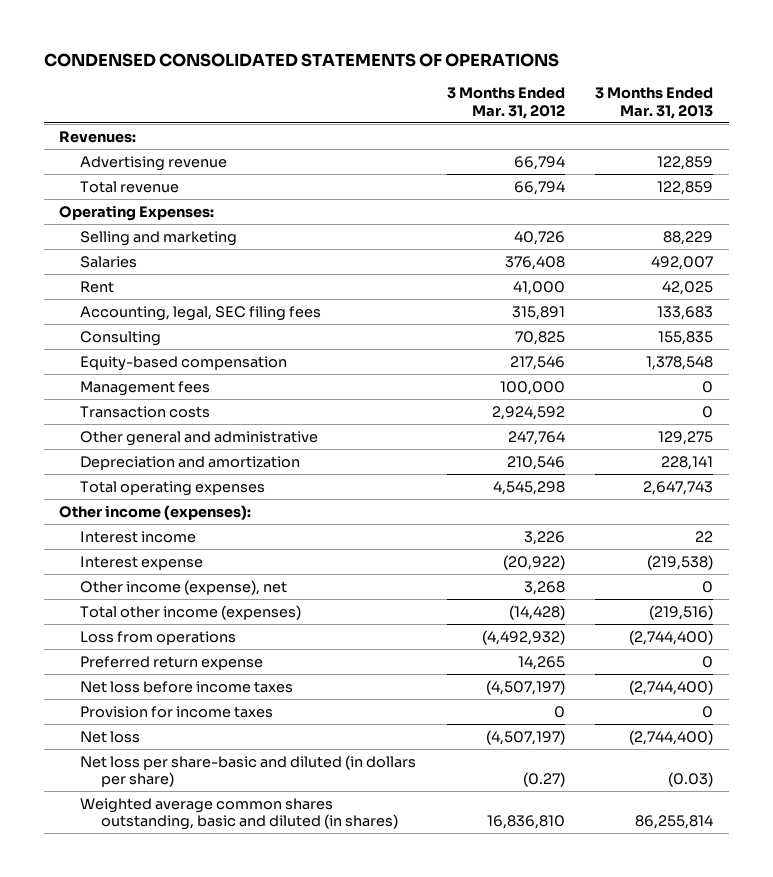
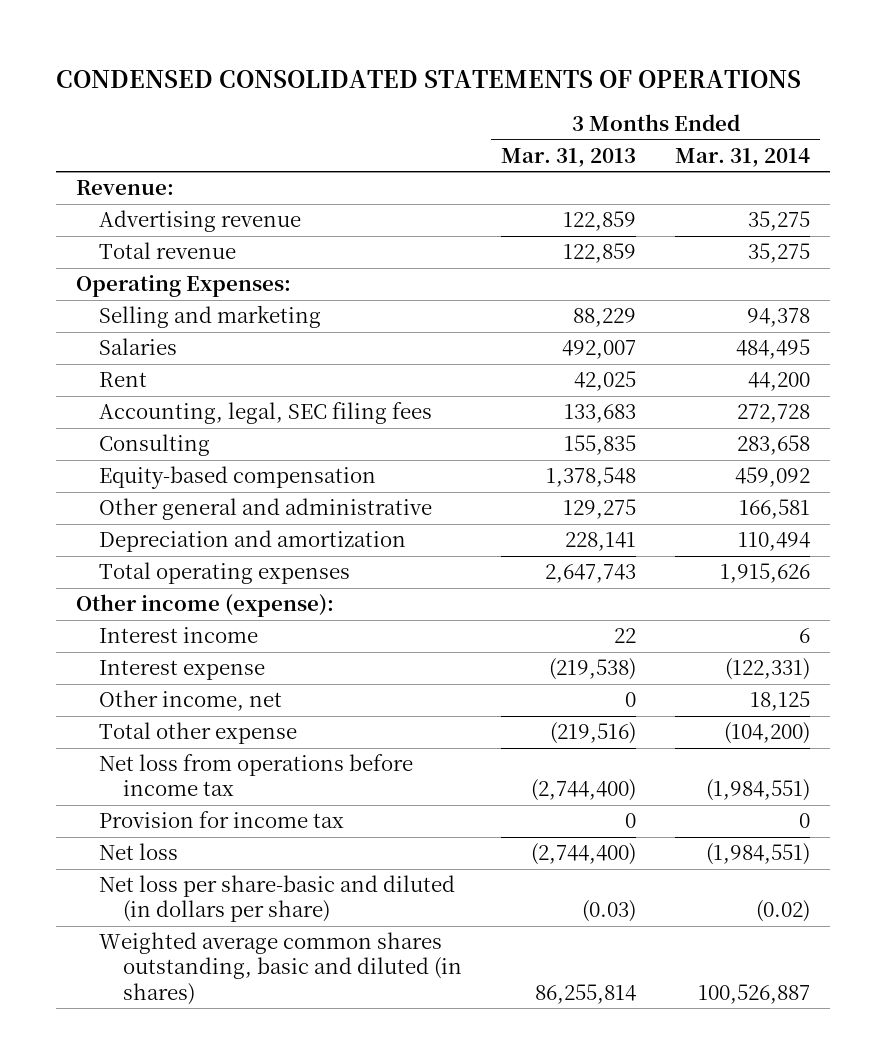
[446,87,565,119] 3 Months Ended Mar. 31, 2012 -> none
none -> [675,147,811,167] Mar. 31, 2014
[59,130,137,143] Revenues: -> [75,180,174,196] Revenue:
[80,380,211,396] Management fees -> none
[80,405,211,418] Transaction costs -> none
[59,504,252,520] Other income (expenses): -> [75,594,334,618] Other income (expense):
[80,655,264,670] Preferred return expense -> none
[80,680,294,693] Net loss before income taxes -> none
[80,579,288,595] Other income (expense), net -> [99,690,283,712] Other income, net
[80,604,302,620] Total other income (expenses) -> [99,722,298,745] Total other expense
[80,630,237,645] Loss from operations -> [99,754,414,797] Net loss from operations before income tax
[80,705,274,718] Provision for income taxes -> [99,811,345,829] Provision for income tax

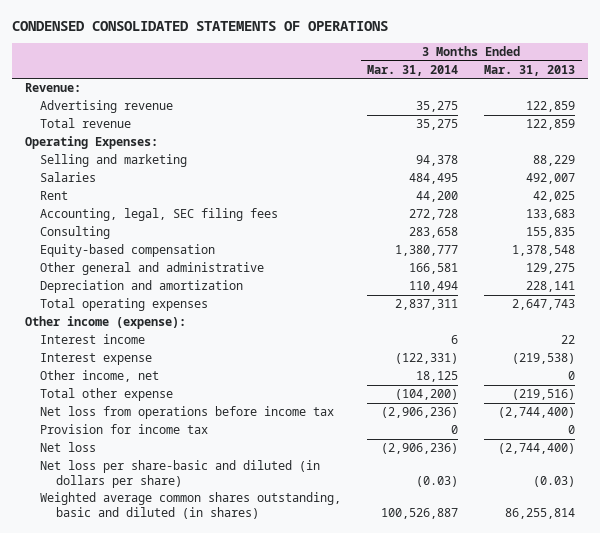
[735,467,811,488] 459,092 -> [395,245,459,257] 1,380,777
[720,563,811,584] 1,915,626 -> [395,299,459,311] 2,837,311
[706,779,811,802] (1,984,551) -> [381,407,459,419] (2,906,236)
[706,843,811,866] (1,984,551) -> [381,443,459,455] (2,906,236)
[756,900,811,923] (0.02) -> [416,475,459,487] (0.03)

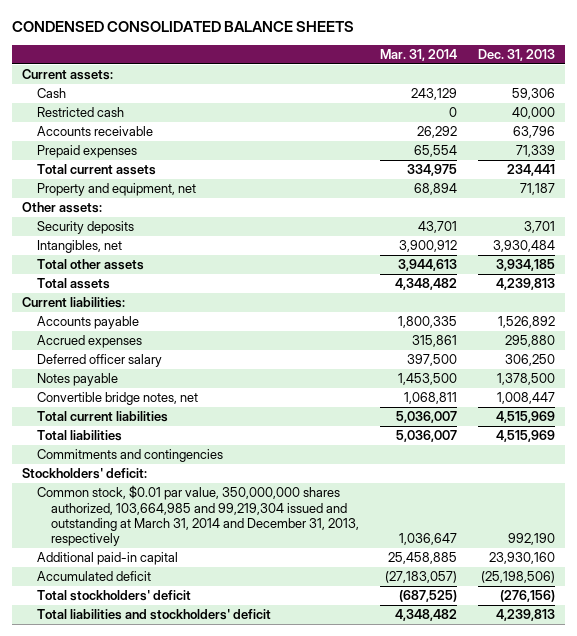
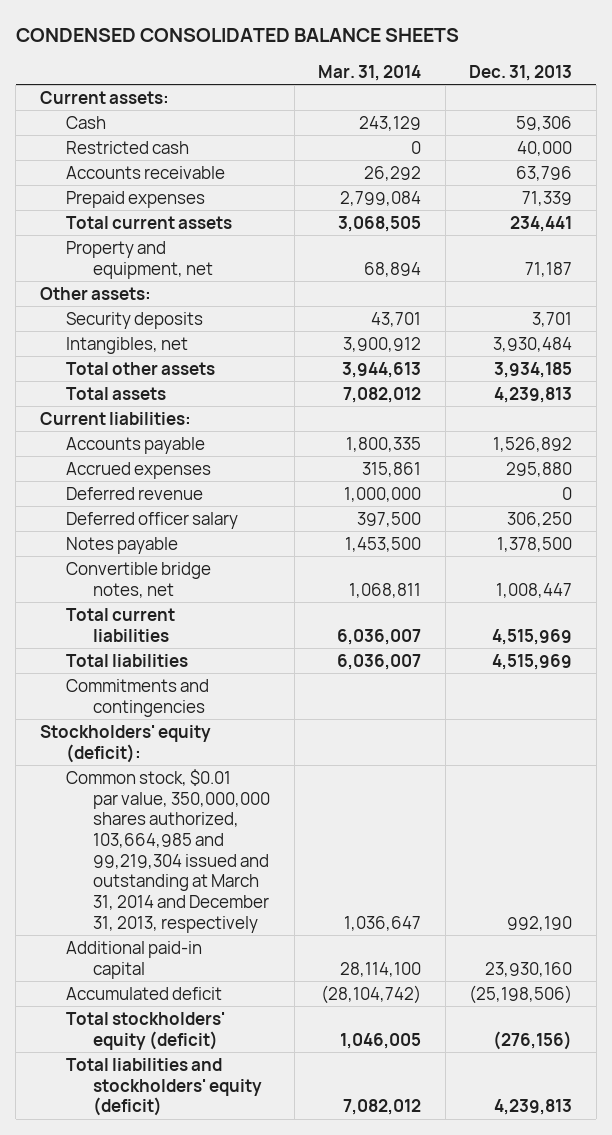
[414,145,458,158] 65,554 -> [340,190,422,206] 2,799,084
[407,164,458,177] 334,975 -> [338,215,422,232] 3,068,505
[395,278,458,291] 4,348,482 -> [343,386,422,403] 7,082,012
none -> [66,486,204,500] Deferred revenue
[396,411,458,424] 5,036,007 -> [337,628,422,645] 6,036,007
[396,430,458,443] 5,036,007 -> [337,653,422,670] 6,036,007
[22,468,148,480] Stockholders' deficit: -> [39,724,211,763] Stockholders' equity (deficit):
[388,552,458,565] 25,458,885 -> [340,961,422,977] 28,114,100
[385,571,458,584] (27,183,057) -> [321,984,422,1004] (28,104,742)
[36,590,191,602] Total stockholders' deficit -> [66,1011,226,1050] Total stockholders' equity (deficit)
[399,590,458,603] (687,525) -> [340,1032,422,1049] 1,046,005
[36,609,271,621] Total liabilities and stockholders' deficit -> [66,1057,262,1117] Total liabilities and stockholders' equity (deficit)
[395,609,458,622] 4,348,482 -> [343,1099,422,1116] 7,082,012

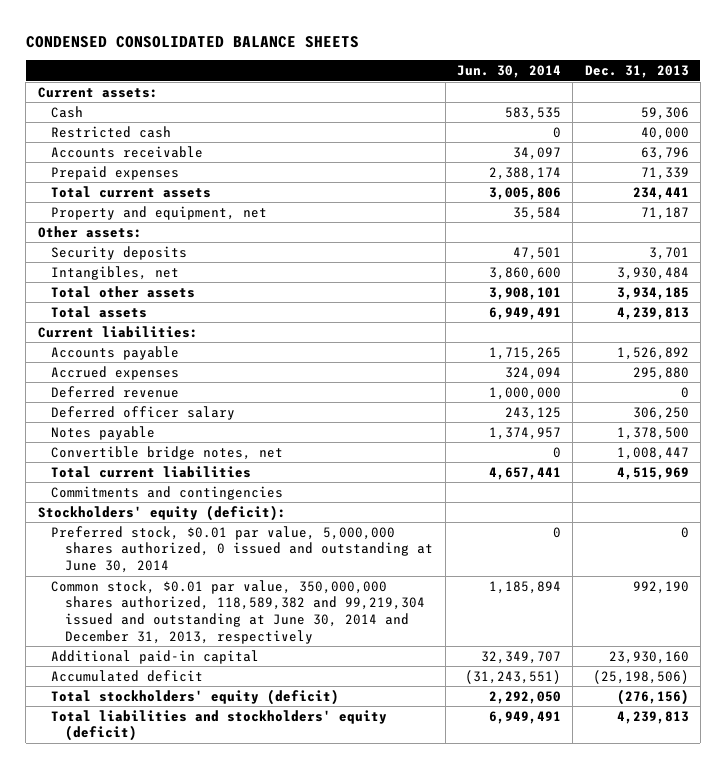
[318,64,422,81] Mar. 31, 2014 -> none
none -> [457,65,562,79] Jun. 30, 2014
[66,653,189,667] Total liabilities -> none
none -> [51,525,434,574] Preferred stock, $0.01 par value, 5,000,000 shares authorized, 0 issued and outstanding at June 30, 2014
[66,768,270,933] Common stock, $0.01 par value, 350,000,000 shares authorized, 103,664,985 and 99,219,304 issued and outstanding at March 31, 2014 and December 31, 2013, respectively -> [51,579,426,644] Common stock, $0.01 par value, 350,000,000 shares authorized, 118,589,382 and 99,219,304 issued and outstanding at June 30, 2014 and December 31, 2013, respectively

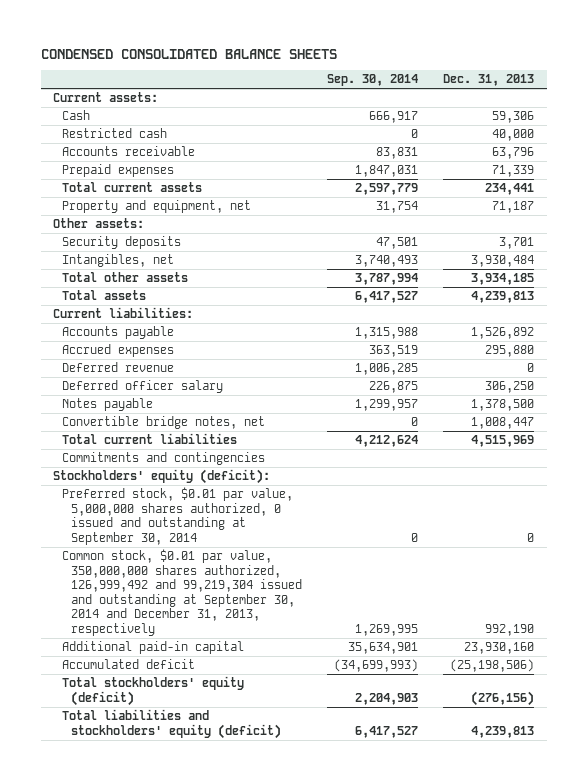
[457,65,562,79] Jun. 30, 2014 -> none
none -> [326,74,418,87] Sep. 30, 2014
[51,525,434,574] Preferred stock, $0.01 par value, 5,000,000 shares authorized, 0 issued and outstanding at June 30, 2014 -> [61,487,293,545] Preferred stock, $0.01 par value, 5,000,000 shares authorized, 0 issued and outstanding at September 30, 2014
[51,579,426,644] Common stock, $0.01 par value, 350,000,000 shares authorized, 118,589,382 and 99,219,304 issued and outstanding at June 30, 2014 and December 31, 2013, respectively -> [61,549,302,636] Common stock, $0.01 par value, 350,000,000 shares authorized, 126,999,492 and 99,219,304 issued and outstanding at September 30, 2014 and December 31, 2013, respectively

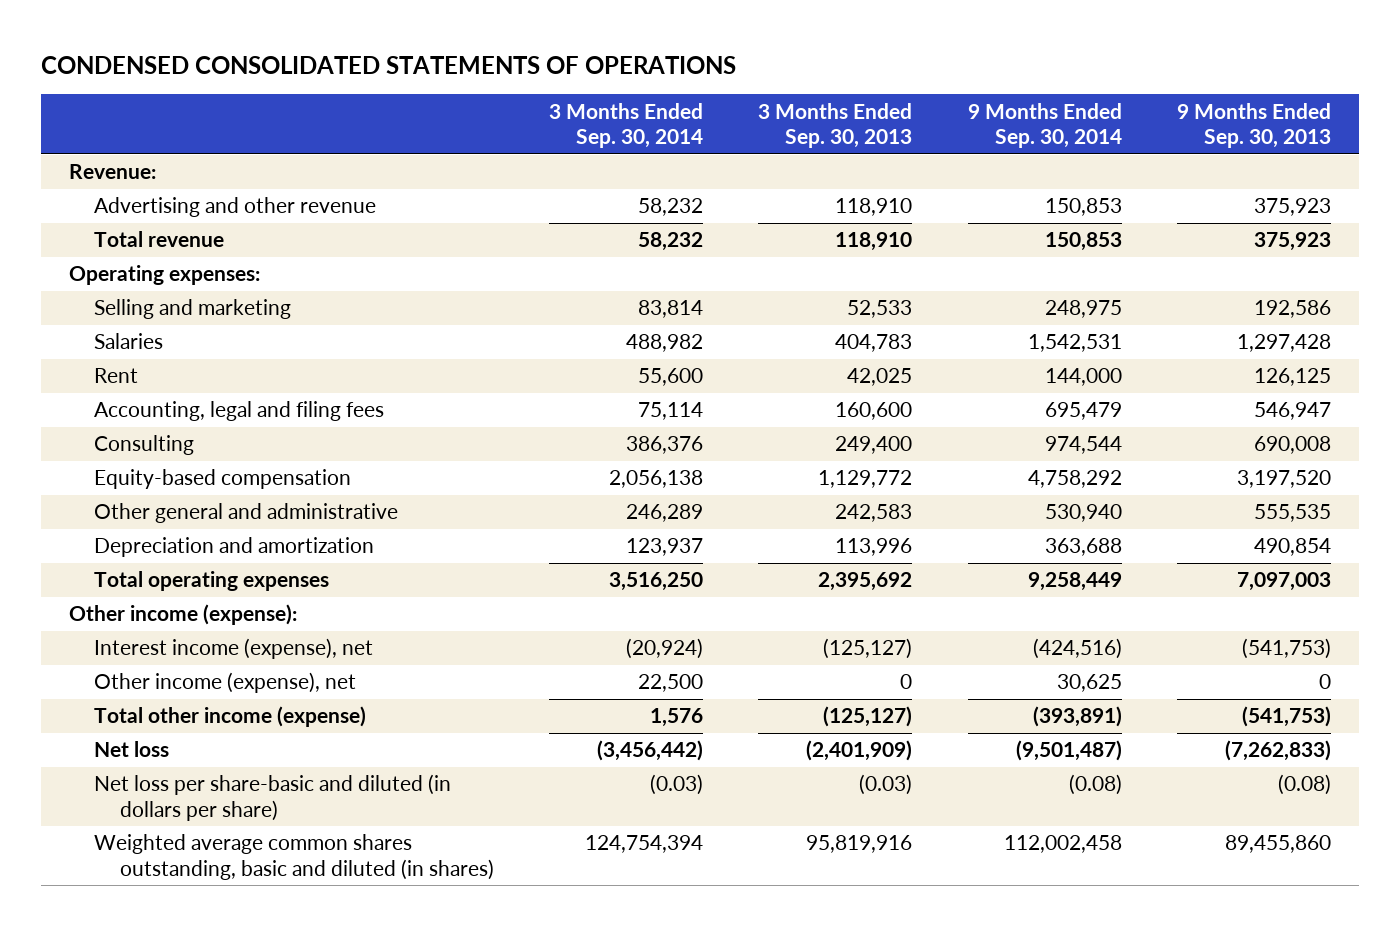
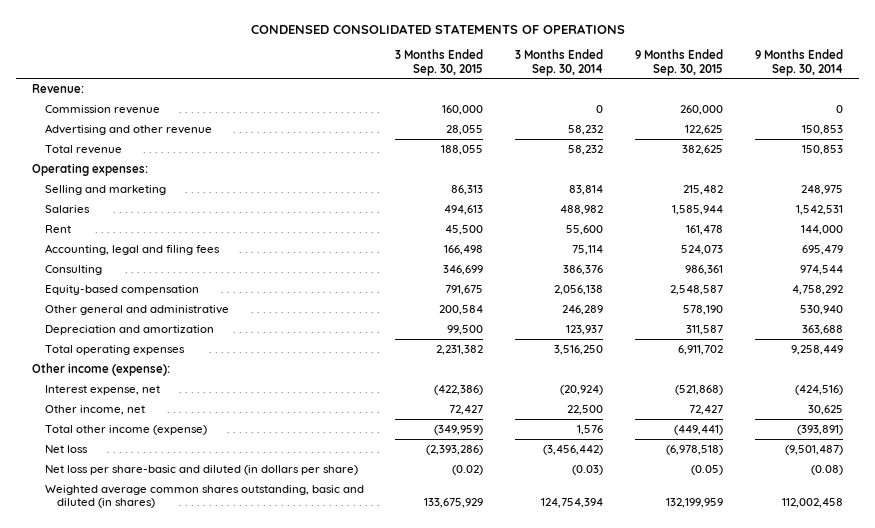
[758,102,913,149] 3 Months Ended Sep. 30, 2013 -> none
[1177,102,1332,149] 9 Months Ended Sep. 30, 2013 -> none
none -> [395,49,484,76] 3 Months Ended Sep. 30, 2015
none -> [635,49,724,76] 9 Months Ended Sep. 30, 2015
none -> [44,104,160,114] Commission revenue
[94,638,374,660] Interest income (expense), net -> [44,384,160,395] Interest expense, net
[94,672,357,694] Other income (expense), net -> [44,404,145,415] Other income, net

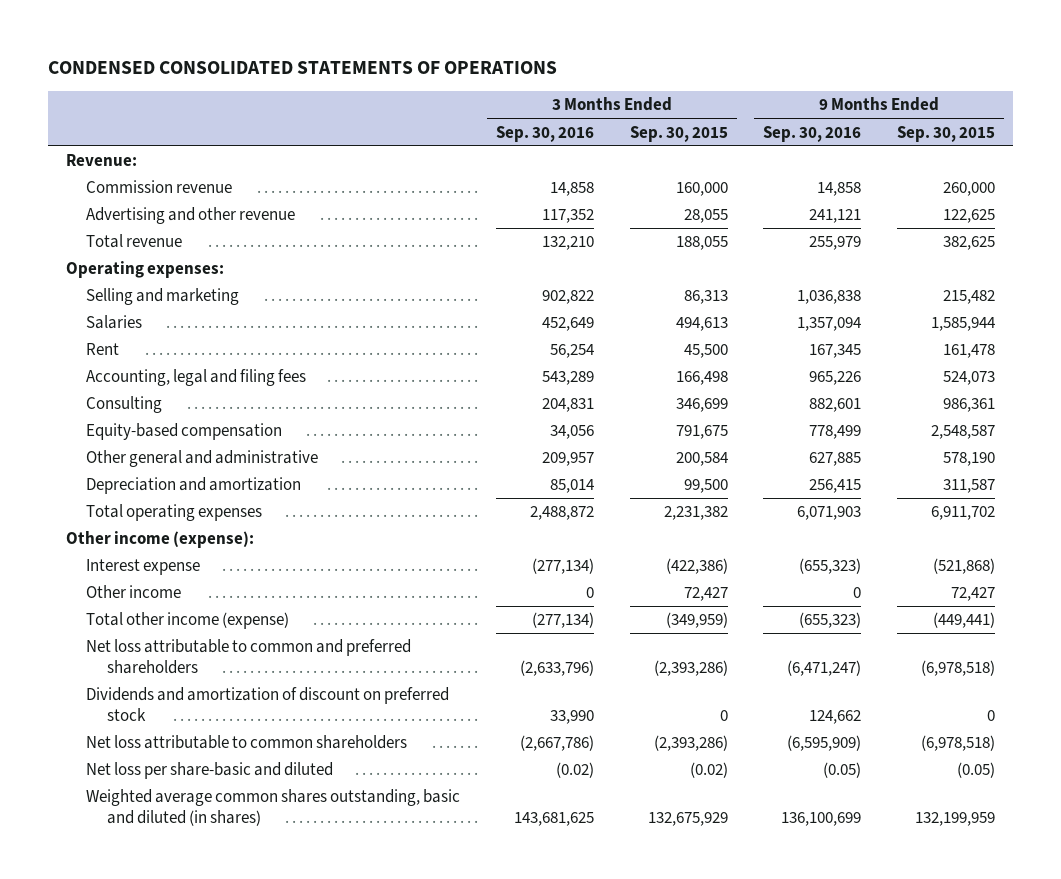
[515,49,604,76] 3 Months Ended Sep. 30, 2014 -> none
[755,49,844,76] 9 Months Ended Sep. 30, 2014 -> none
none -> [495,125,594,142] Sep. 30, 2016
none -> [763,125,862,142] Sep. 30, 2016
[44,384,160,395] Interest expense, net -> [86,559,201,576] Interest expense
[44,404,145,415] Other income, net -> [86,585,182,599] Other income
[44,444,88,453] Net loss -> [86,639,412,675] Net loss attributable to common and preferred shareholders
none -> [86,687,450,722] Dividends and amortization of discount on preferred stock
none -> [86,735,408,750] Net loss attributable to common shareholders
[44,464,358,475] Net loss per share-basic and diluted (in dollars per share) -> [86,762,334,780] Net loss per share-basic and diluted
[424,498,484,509] 133,675,929 -> [647,812,728,827] 132,675,929

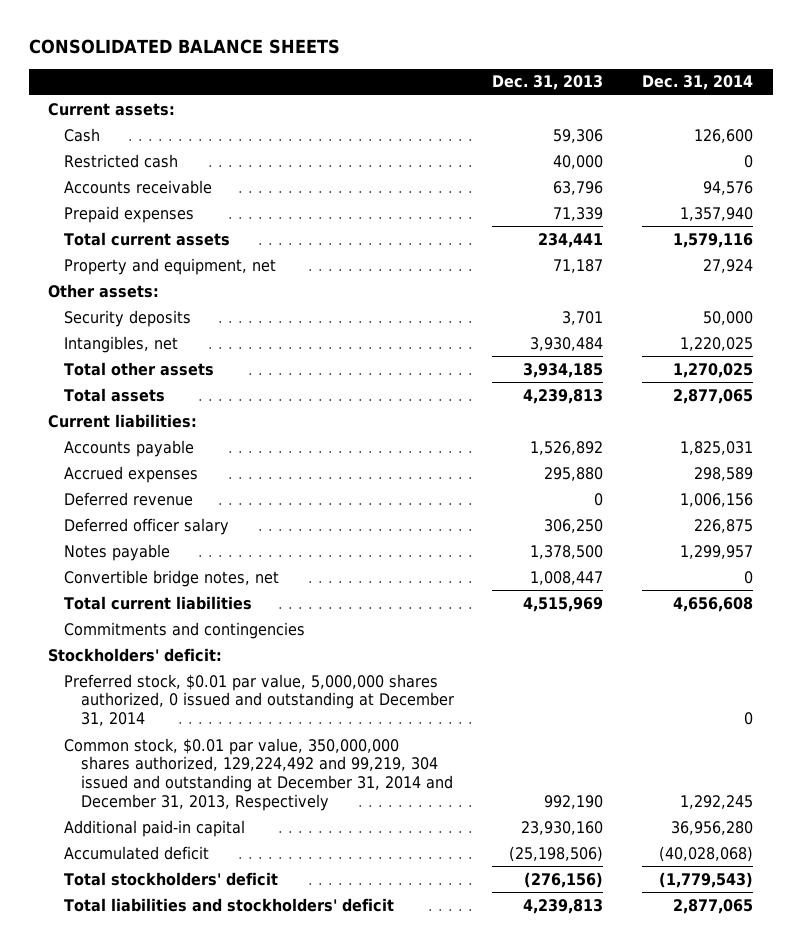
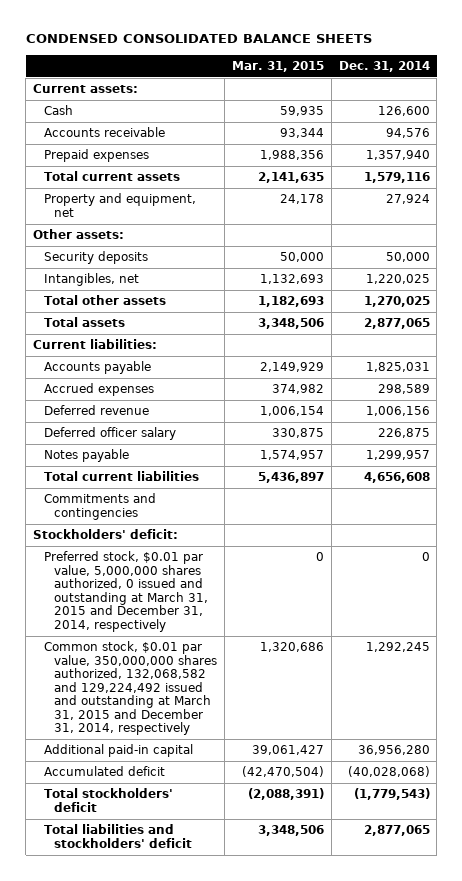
[28,39,340,55] CONSOLIDATED BALANCE SHEETS -> [25,34,372,44] CONDENSED CONSOLIDATED BALANCE SHEETS
[492,75,604,91] Dec. 31, 2013 -> none
none -> [231,60,324,72] Mar. 31, 2015
[64,153,179,168] Restricted cash -> none
[64,569,280,587] Convertible bridge notes, net -> none
[64,673,454,727] Preferred stock, $0.01 par value, 5,000,000 shares authorized, 0 issued and outstanding at December 31, 2014 -> [43,551,209,632] Preferred stock, $0.01 par value, 5,000,000 shares authorized, 0 issued and outstanding at March 31, 2015 and December 31, 2014, respectively
[64,737,453,812] Common stock, $0.01 par value, 350,000,000 shares authorized, 129,224,492 and 99,219, 304 issued and outstanding at December 31, 2014 and December 31, 2013, Respectively -> [43,641,218,736] Common stock, $0.01 par value, 350,000,000 shares authorized, 132,068,582 and 129,224,492 issued and outstanding at March 31, 2015 and December 31, 2014, respectively

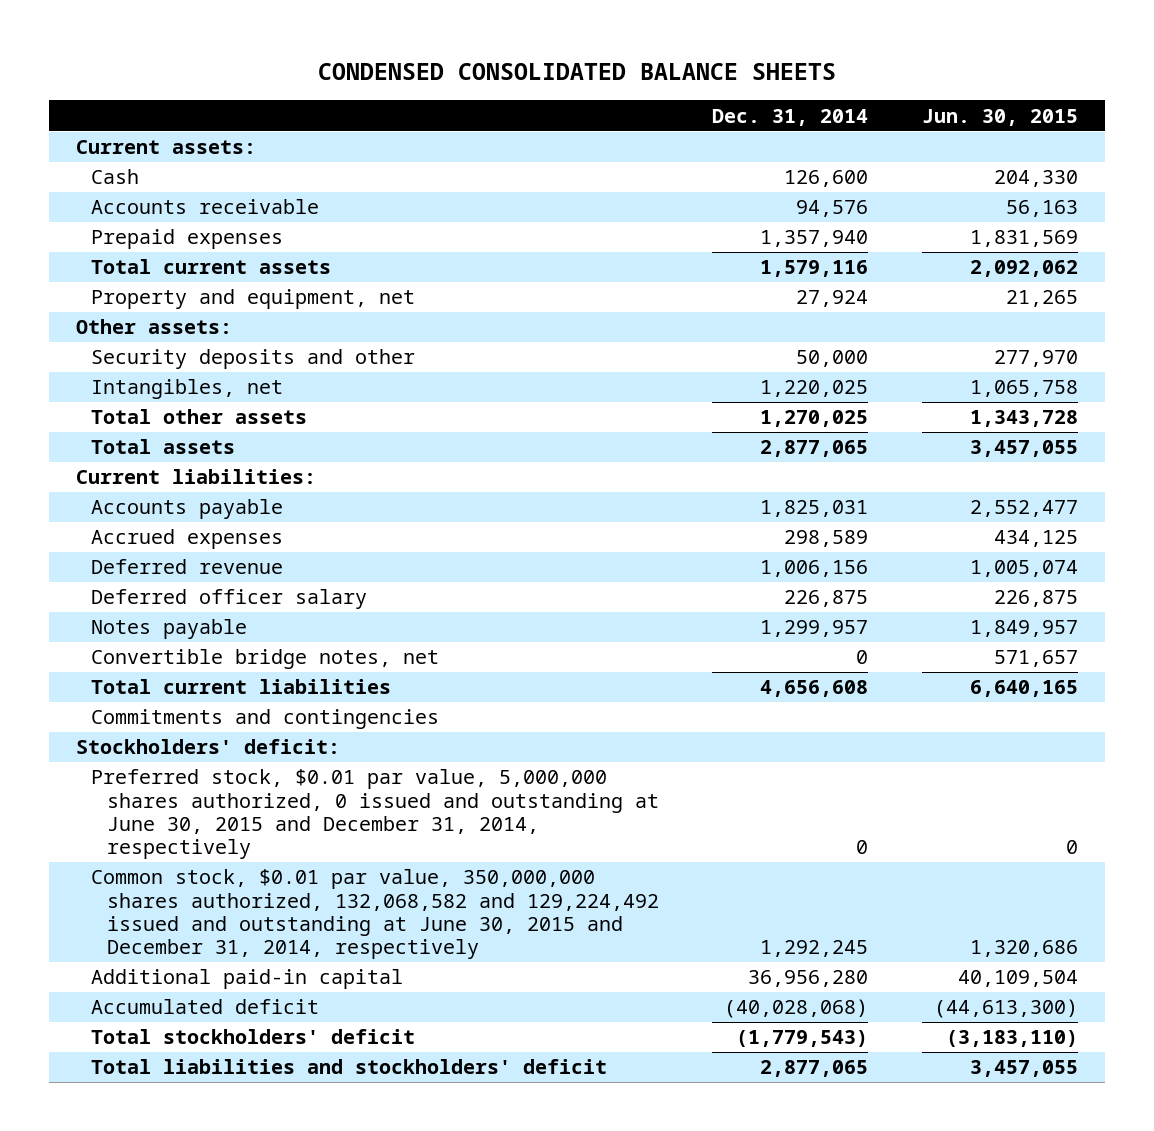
[231,60,324,72] Mar. 31, 2015 -> none
none -> [921,108,1078,126] Jun. 30, 2015
[43,251,148,265] Security deposits -> [91,349,416,370] Security deposits and other
none -> [91,649,440,670] Convertible bridge notes, net
[43,551,209,632] Preferred stock, $0.01 par value, 5,000,000 shares authorized, 0 issued and outstanding at March 31, 2015 and December 31, 2014, respectively -> [91,769,659,860] Preferred stock, $0.01 par value, 5,000,000 shares authorized, 0 issued and outstanding at June 30, 2015 and December 31, 2014, respectively
[43,641,218,736] Common stock, $0.01 par value, 350,000,000 shares authorized, 132,068,582 and 129,224,492 issued and outstanding at March 31, 2015 and December 31, 2014, respectively -> [91,869,659,960] Common stock, $0.01 par value, 350,000,000 shares authorized, 132,068,582 and 129,224,492 issued and outstanding at June 30, 2015 and December 31, 2014, respectively

